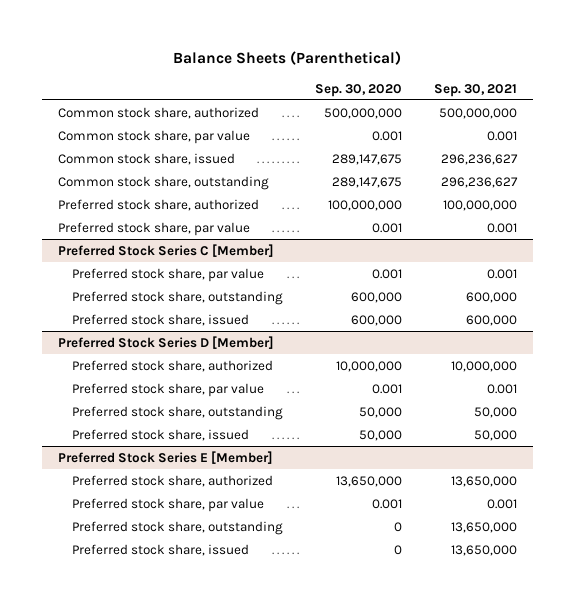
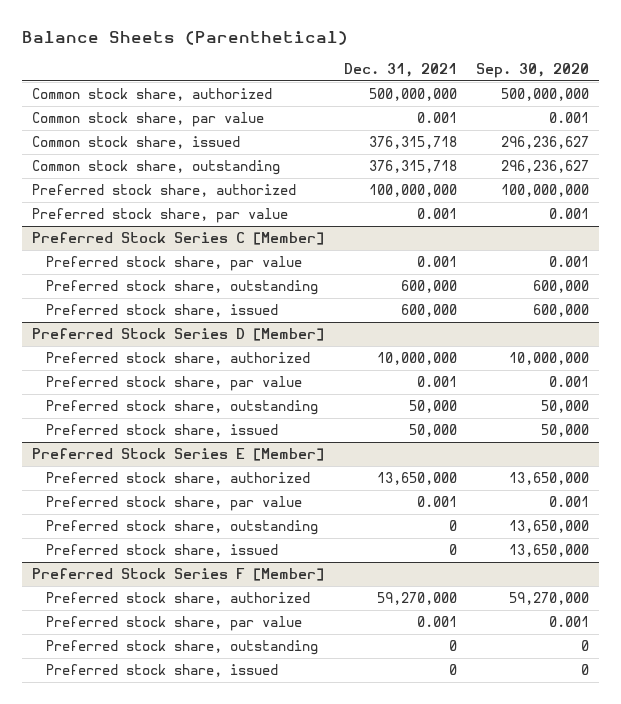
[433,83,517,97] Sep. 30, 2021 -> none
none -> [343,62,457,77] Dec. 31, 2021
[331,153,402,165] 289,147,675 -> [501,136,590,150] 296,236,627
[331,176,402,188] 289,147,675 -> [501,160,590,174] 296,236,627
none -> [46,520,319,536] Preferred stock share, outstanding
none -> [46,544,279,558] Preferred stock share, issued
none -> [32,568,325,582] Preferred Stock Series F [Member]
none -> [46,592,311,606] Preferred stock share, authorized
none -> [46,616,303,632] Preferred stock share, par value

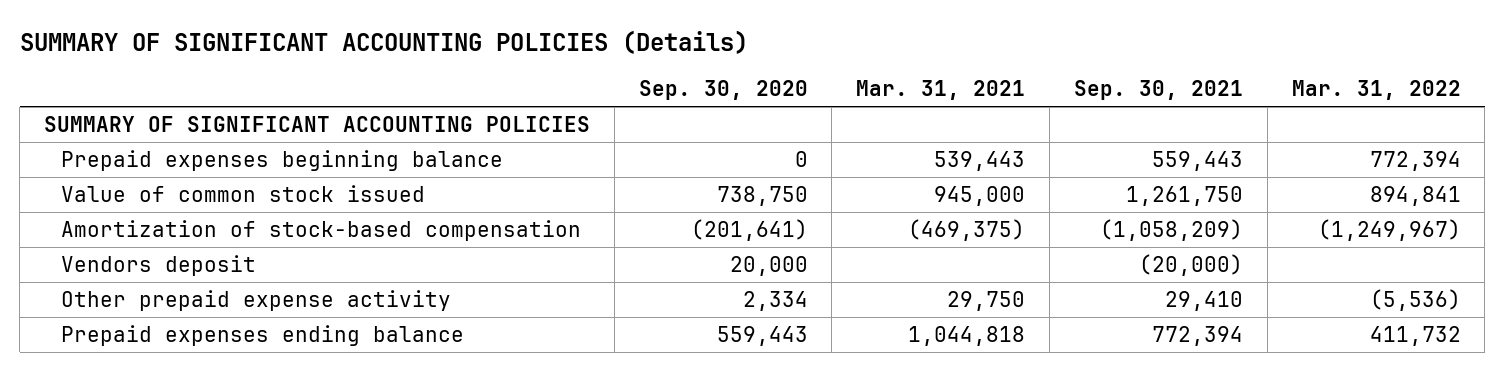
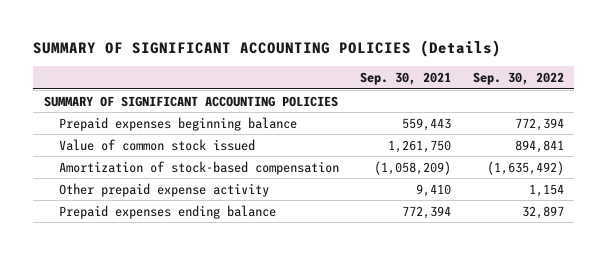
[638,80,808,101] Sep. 30, 2020 -> none
[856,80,1026,101] Mar. 31, 2021 -> none
[1291,80,1461,101] Mar. 31, 2022 -> none
none -> [472,72,564,86] Sep. 30, 2022
[61,254,257,276] Vendors deposit -> none
[1164,290,1243,311] 29,410 -> [416,183,452,197] 9,410

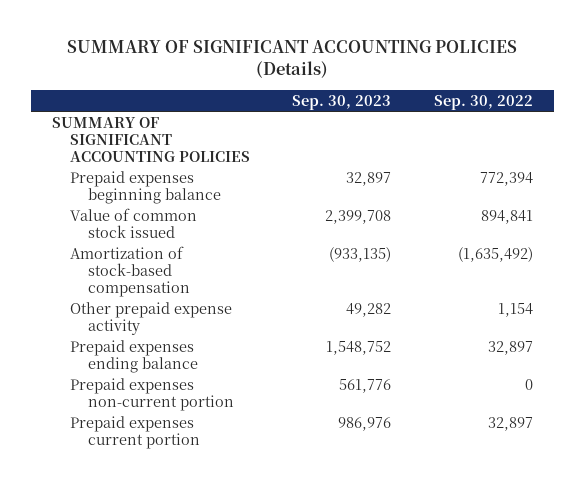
[360,72,452,86] Sep. 30, 2021 -> none
none -> [292,94,392,110] Sep. 30, 2023
none -> [69,378,235,411] Prepaid expenses non-current portion
none -> [69,416,201,449] Prepaid expenses current portion

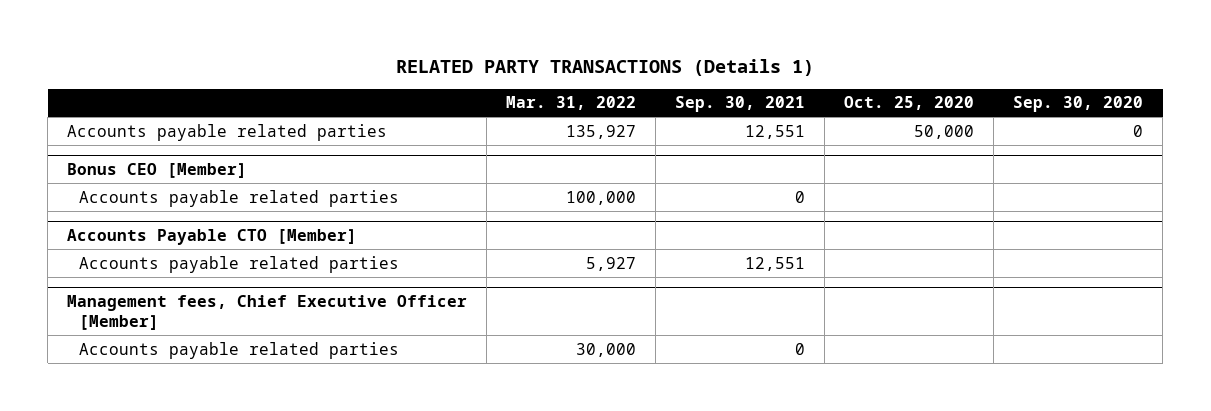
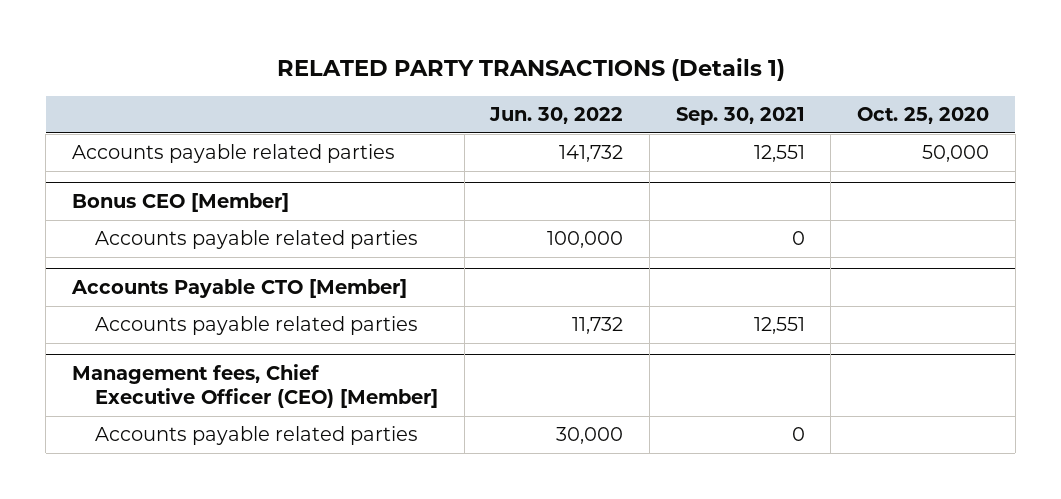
[506,96,637,111] Mar. 31, 2022 -> none
[1013,96,1144,113] Sep. 30, 2020 -> none
none -> [489,106,624,124] Jun. 30, 2022
[67,294,468,330] Management fees, Chief Executive Officer [Member] -> [72,364,439,409] Management fees, Chief Executive Officer (CEO) [Member]

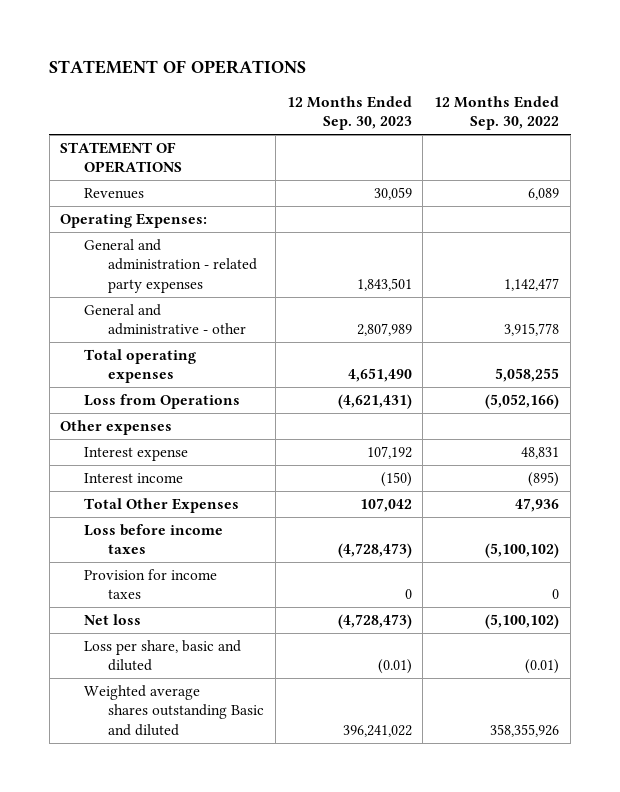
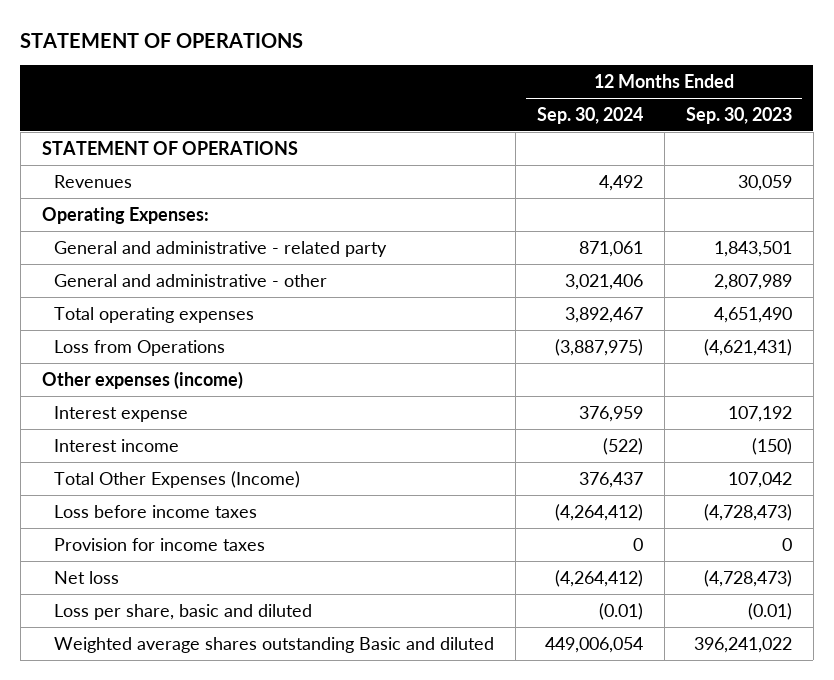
[434,96,560,131] 12 Months Ended Sep. 30, 2022 -> none
none -> [536,106,643,124] Sep. 30, 2024
[84,239,258,293] General and administration - related party expenses -> [54,240,388,257] General and administrative - related party
[60,420,173,436] Other expenses -> [41,370,243,389] Other expenses (income)
[84,498,240,514] Total Other Expenses -> [54,470,301,488] Total Other Expenses (Income)

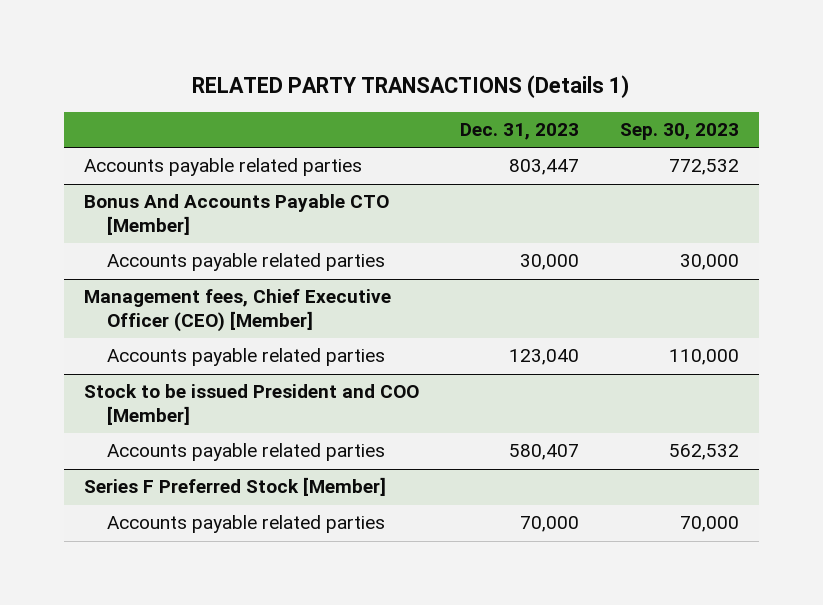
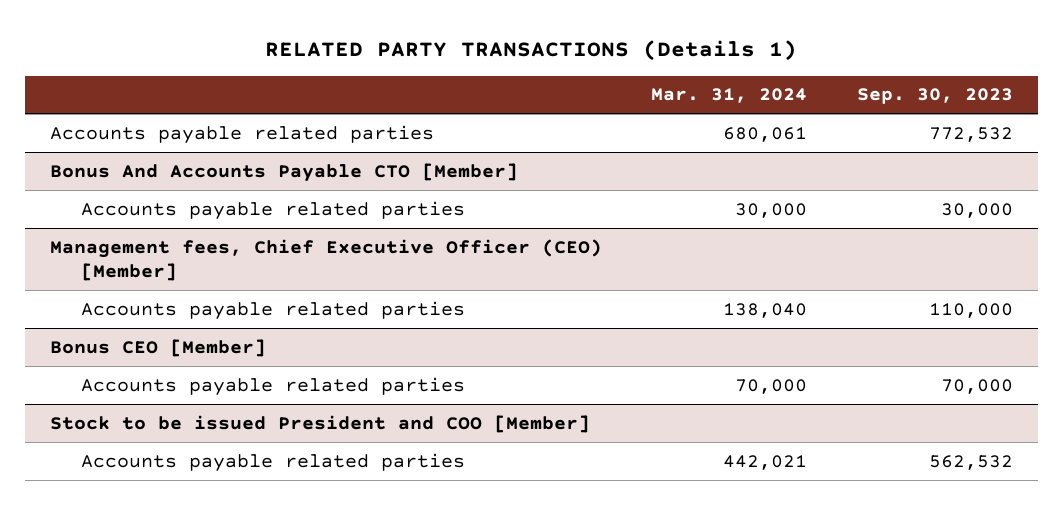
[459,123,579,141] Dec. 31, 2023 -> none
none -> [651,88,808,104] Mar. 31, 2024
none -> [49,338,266,357] Bonus CEO [Member]
none -> [80,376,465,396] Accounts payable related parties
[84,477,387,497] Series F Preferred Stock [Member] -> none
[106,515,385,534] Accounts payable related parties -> none

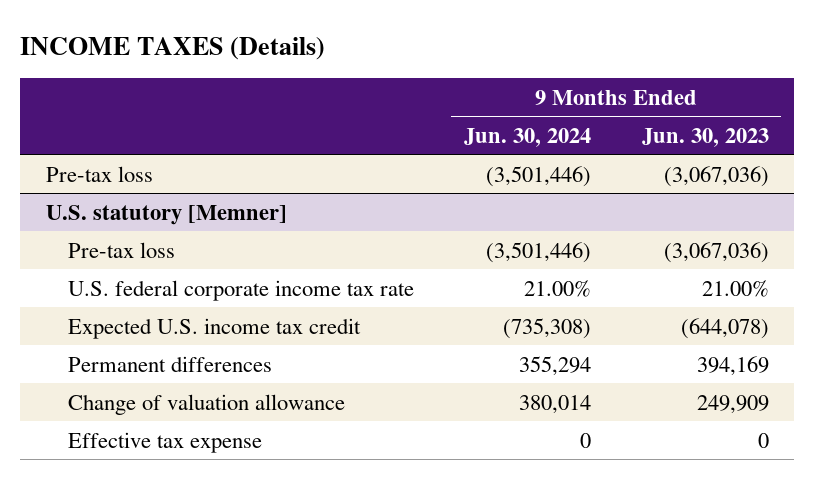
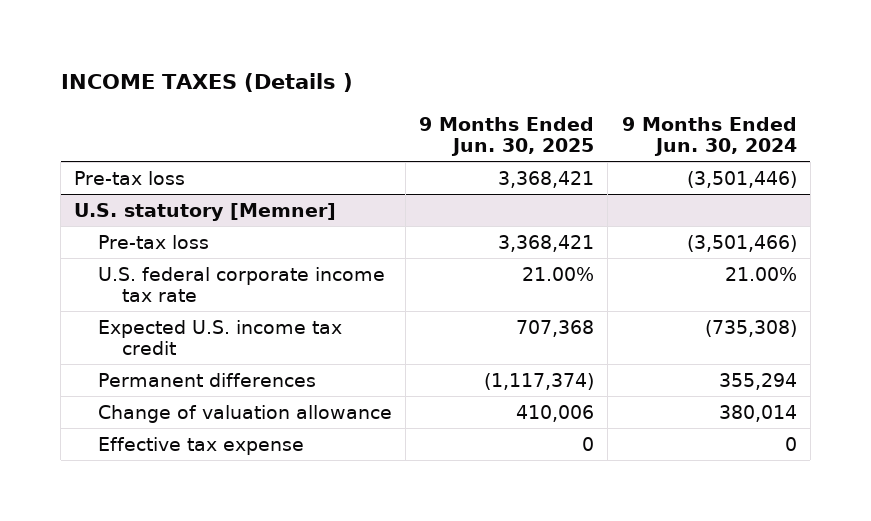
[20,37,326,61] INCOME TAXES (Details) -> [60,73,353,93] INCOME TAXES (Details )
[641,127,769,147] Jun. 30, 2023 -> none
none -> [419,116,595,156] 9 Months Ended Jun. 30, 2025
[486,241,592,263] (3,501,446) -> [686,234,797,252] (3,501,466)

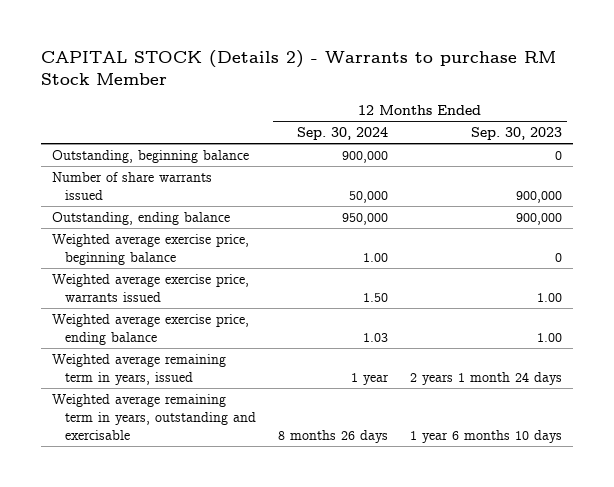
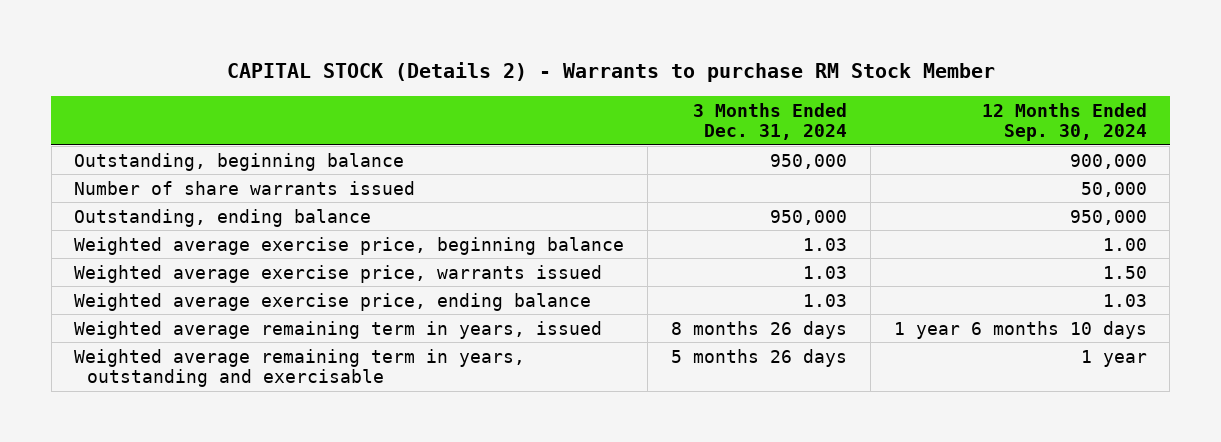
[470,127,562,141] Sep. 30, 2023 -> none
none -> [693,102,848,141] 3 Months Ended Dec. 31, 2024
[351,372,390,385] 1 year -> [893,320,1147,339] 1 year 6 months 10 days
[278,429,389,443] 8 months 26 days -> [1080,349,1147,367] 1 year

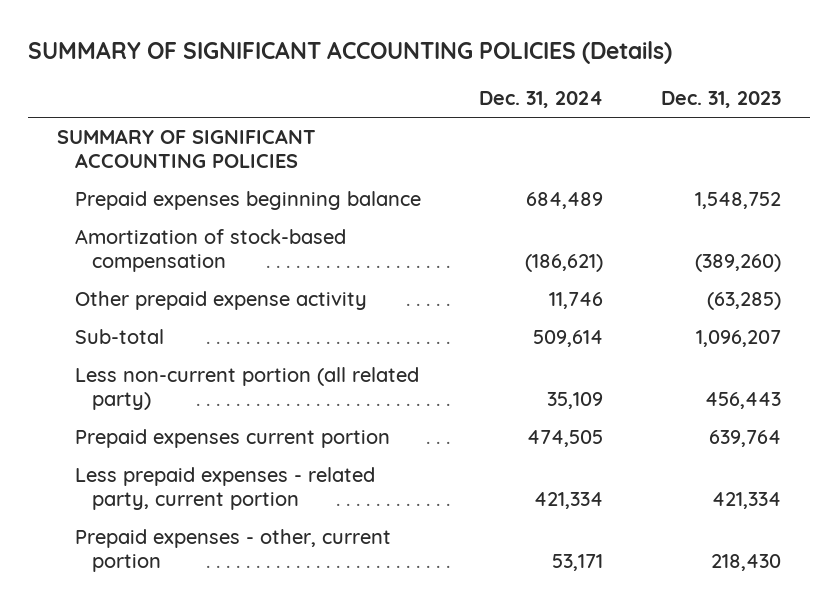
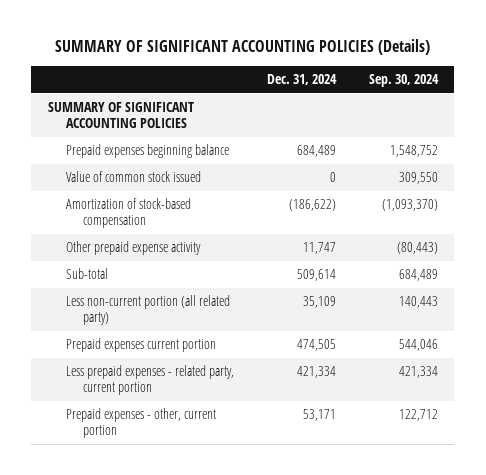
[660,91,781,109] Dec. 31, 2023 -> none
none -> [368,74,439,88] Sep. 30, 2024
none -> [65,171,201,183] Value of common stock issued
[524,254,603,273] (186,621) -> [288,199,336,212] (186,622)
[548,292,603,310] 11,746 -> [302,242,336,255] 11,747

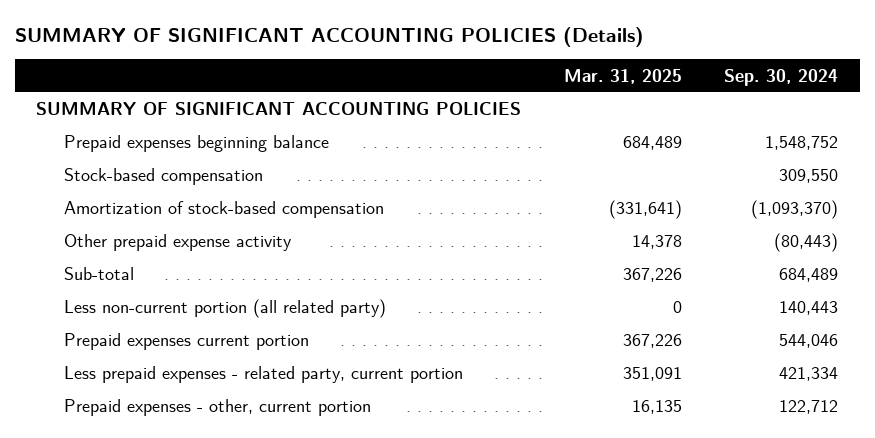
[266,74,337,86] Dec. 31, 2024 -> none
none -> [563,68,682,84] Mar. 31, 2025
[65,171,201,183] Value of common stock issued -> [63,168,263,186] Stock-based compensation

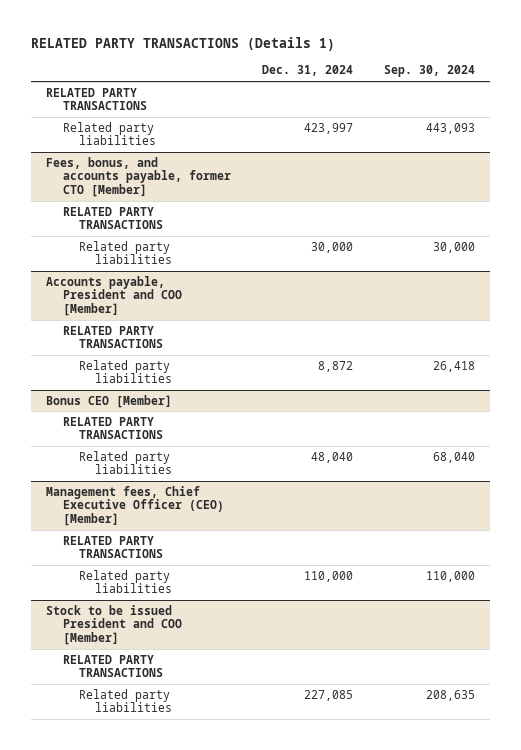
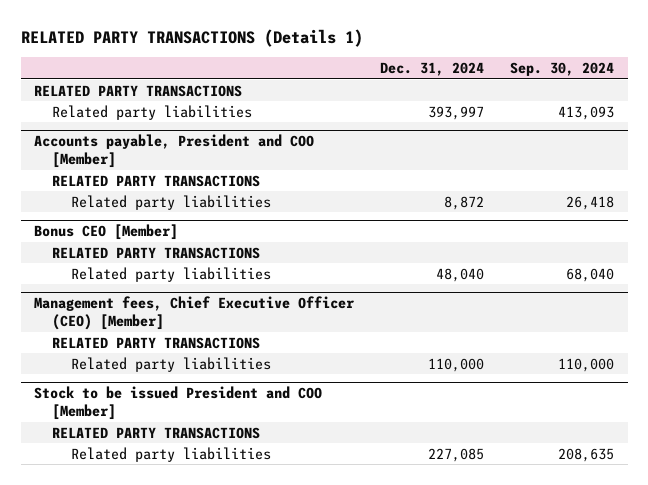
[46,156,231,198] Fees, bonus, and accounts payable, former CTO [Member] -> none
[62,206,163,230] RELATED PARTY TRANSACTIONS -> none
[78,240,173,265] Related party liabilities -> none
[303,122,353,134] 423,997 -> [428,105,485,120] 393,997
[425,122,475,134] 443,093 -> [558,105,615,120] 413,093

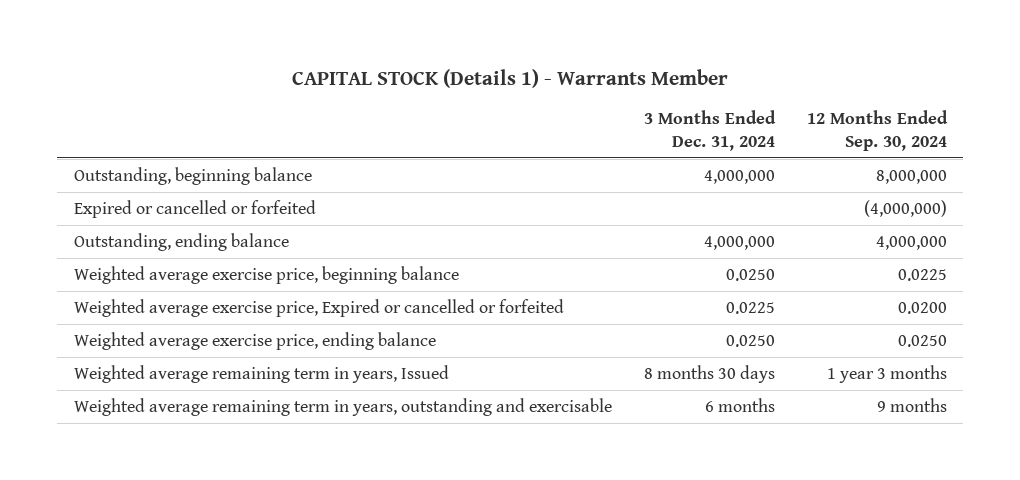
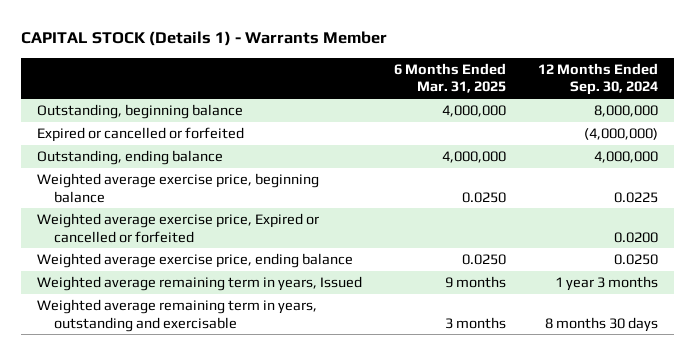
[643,110,776,151] 3 Months Ended Dec. 31, 2024 -> none
none -> [393,63,506,94] 6 Months Ended Mar. 31, 2025
[876,397,947,412] 9 months -> [544,316,658,332] 8 months 30 days

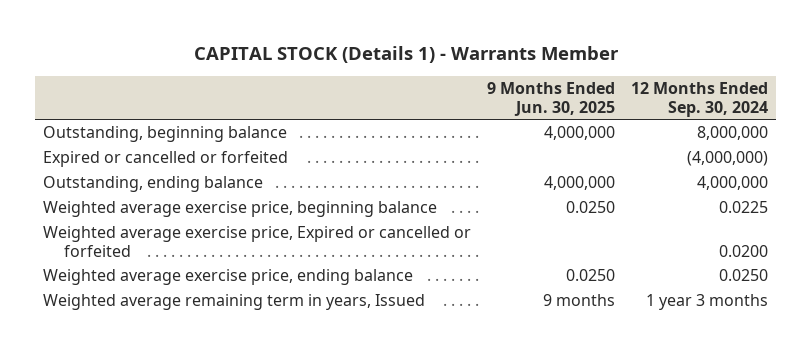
[393,63,506,94] 6 Months Ended Mar. 31, 2025 -> none
none -> [487,82,616,116] 9 Months Ended Jun. 30, 2025
[36,299,317,332] Weighted average remaining term in years, outstanding and exercisable -> none

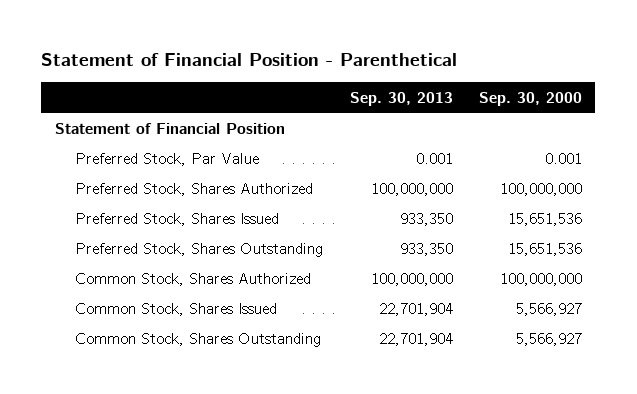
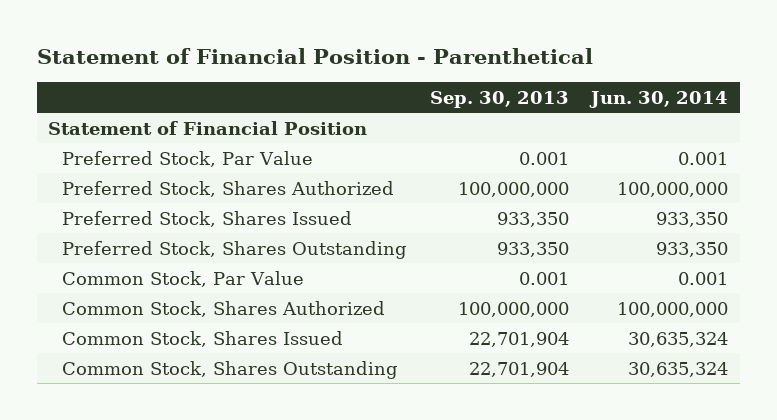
[478,91,582,106] Sep. 30, 2000 -> none
none -> [589,90,729,108] Jun. 30, 2014
none -> [61,270,304,287] Common Stock, Par Value

